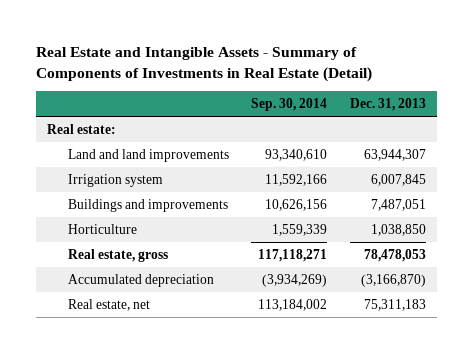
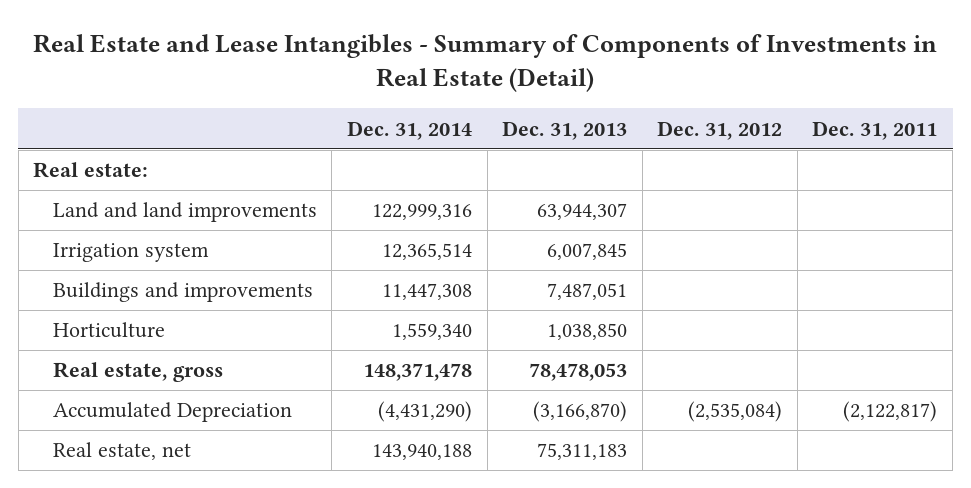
[35,46,372,82] Real Estate and Intangible Assets - Summary of Components of Investments in Real Estate (Detail) -> [33,34,938,93] Real Estate and Lease Intangibles - Summary of Components of Investments in Real Estate (Detail)
[251,98,328,112] Sep. 30, 2014 -> none
none -> [347,120,473,140] Dec. 31, 2014
none -> [657,120,783,140] Dec. 31, 2012
none -> [812,120,938,140] Dec. 31, 2011
[68,273,215,287] Accumulated depreciation -> [52,402,292,423] Accumulated Depreciation

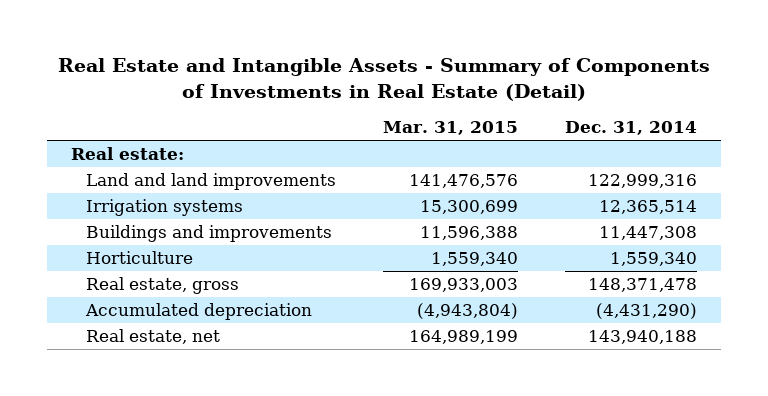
[33,34,938,93] Real Estate and Lease Intangibles - Summary of Components of Investments in Real Estate (Detail) -> [57,58,710,101] Real Estate and Intangible Assets - Summary of Components of Investments in Real Estate (Detail)
[502,120,628,140] Dec. 31, 2013 -> none
[657,120,783,140] Dec. 31, 2012 -> none
[812,120,938,140] Dec. 31, 2011 -> none
none -> [383,121,519,136] Mar. 31, 2015
[52,243,209,263] Irrigation system -> [85,198,243,216] Irrigation systems
[52,402,292,423] Accumulated Depreciation -> [84,302,312,320] Accumulated depreciation

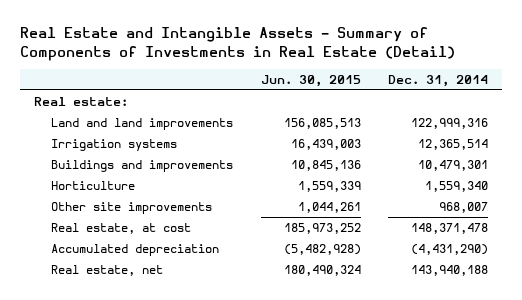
[383,121,519,136] Mar. 31, 2015 -> none
none -> [260,74,361,87] Jun. 30, 2015
[599,225,698,240] 11,447,308 -> [418,159,489,171] 10,479,301
none -> [50,201,212,214] Other site improvements
[85,276,239,294] Real estate, gross -> [50,222,191,234] Real estate, at cost

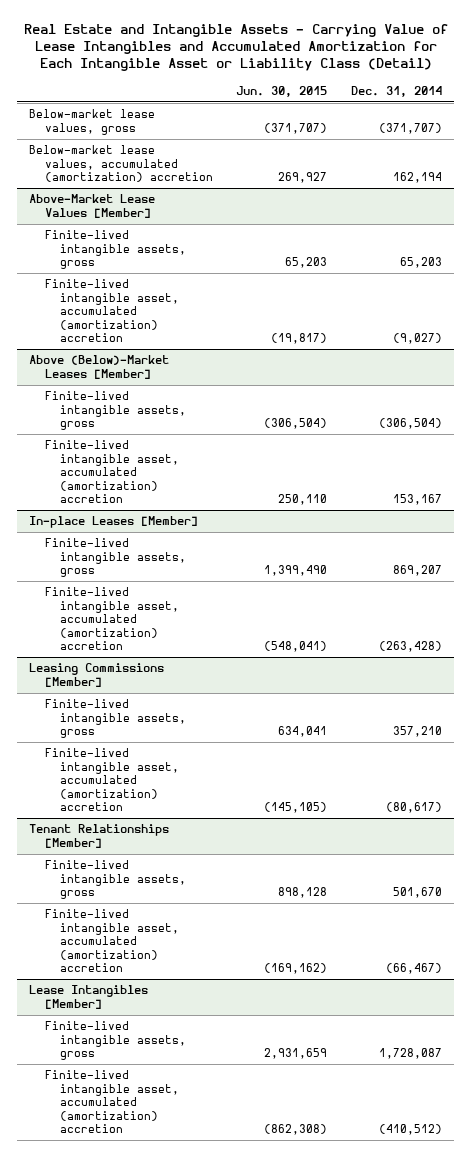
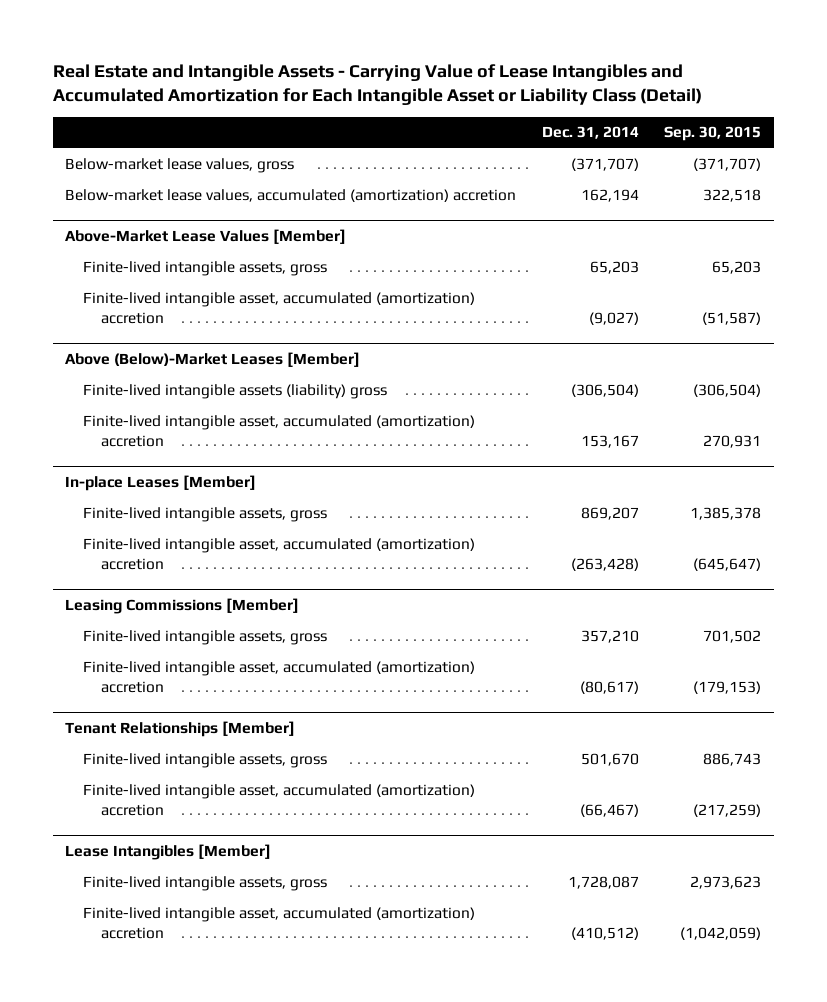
[236,85,328,97] Jun. 30, 2015 -> none
none -> [664,126,762,142] Sep. 30, 2015
[44,391,187,431] Finite-lived intangible assets, gross -> [83,384,388,400] Finite-lived intangible assets (liability) gross

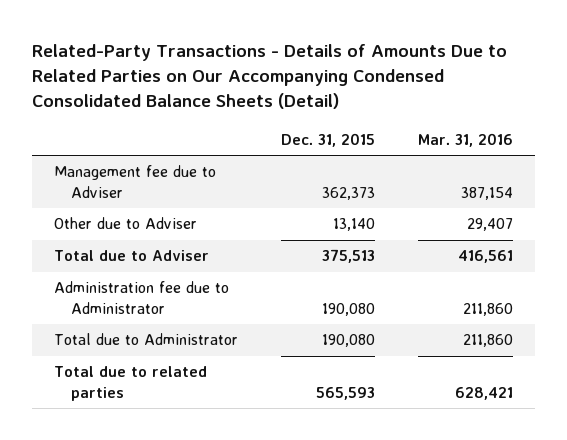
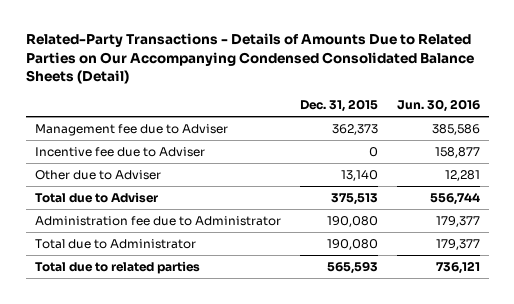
[418,132,514,147] Mar. 31, 2016 -> none
none -> [396,98,480,112] Jun. 30, 2016
none -> [34,146,205,157] Incentive fee due to Adviser

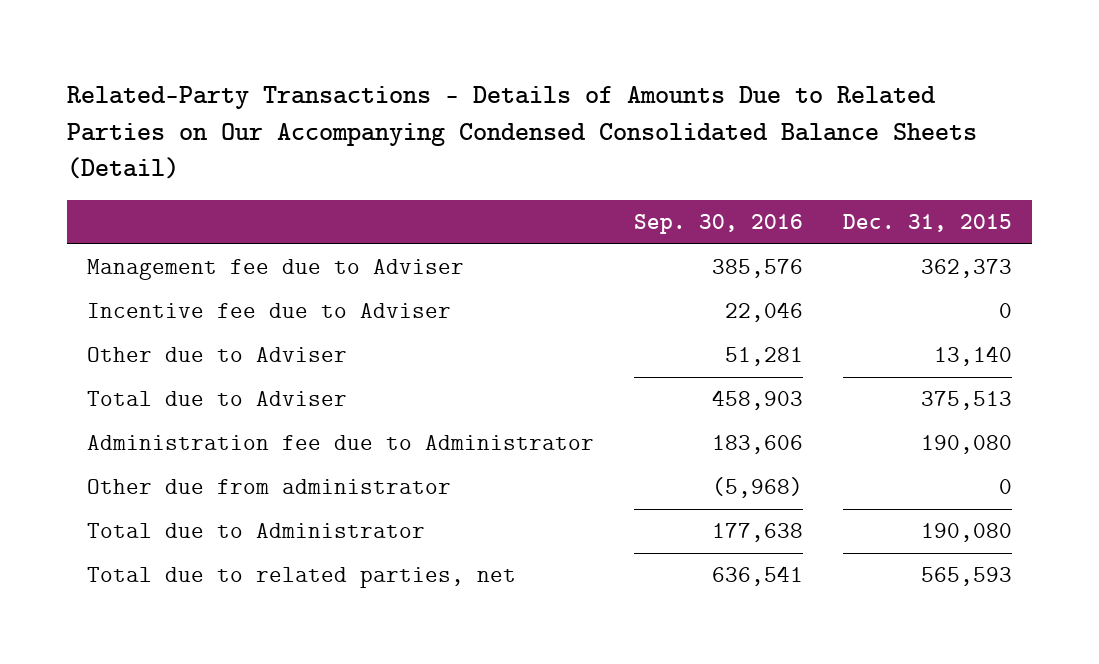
[396,98,480,112] Jun. 30, 2016 -> none
none -> [634,213,804,234] Sep. 30, 2016
none -> [86,479,451,495] Other due from administrator
[34,260,200,274] Total due to related parties -> [86,567,516,589] Total due to related parties, net

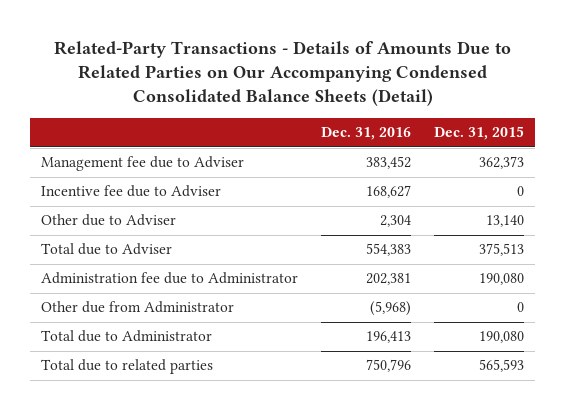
[634,213,804,234] Sep. 30, 2016 -> none
none -> [321,127,412,141] Dec. 31, 2016
[86,479,451,495] Other due from administrator -> [41,301,235,314] Other due from Administrator
[86,567,516,589] Total due to related parties, net -> [41,359,214,375] Total due to related parties

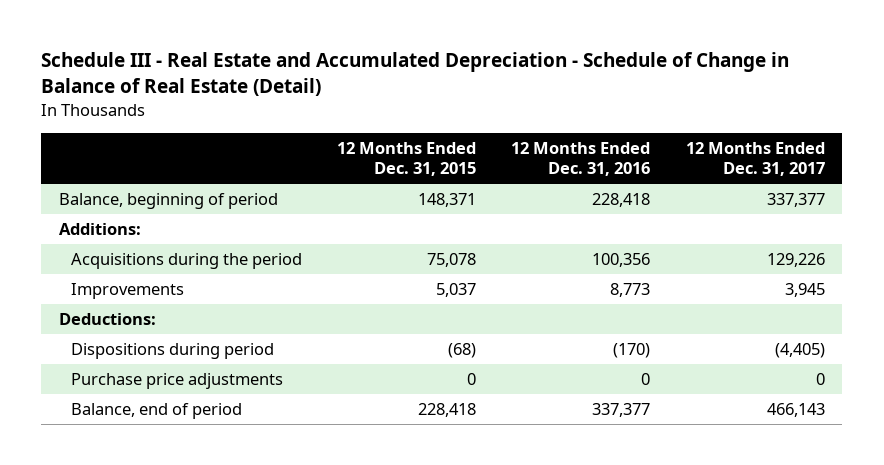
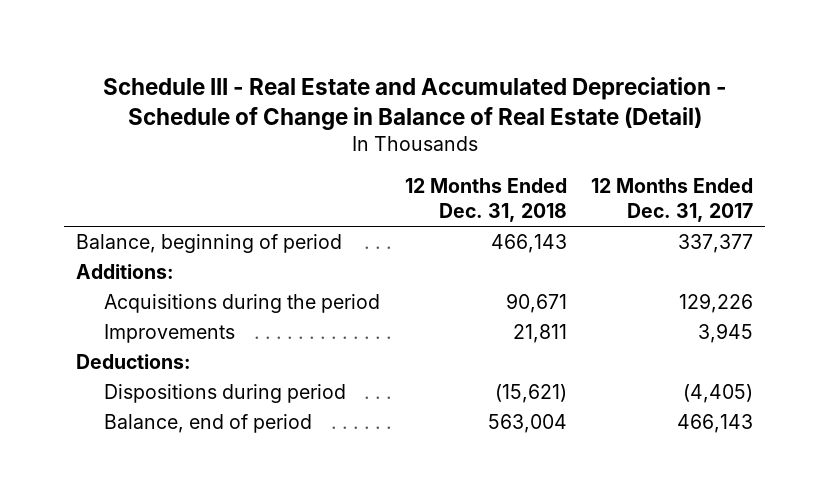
[337,141,477,176] 12 Months Ended Dec. 31, 2015 -> none
[511,141,651,176] 12 Months Ended Dec. 31, 2016 -> none
none -> [404,178,567,223] 12 Months Ended Dec. 31, 2018
[70,373,283,390] Purchase price adjustments -> none

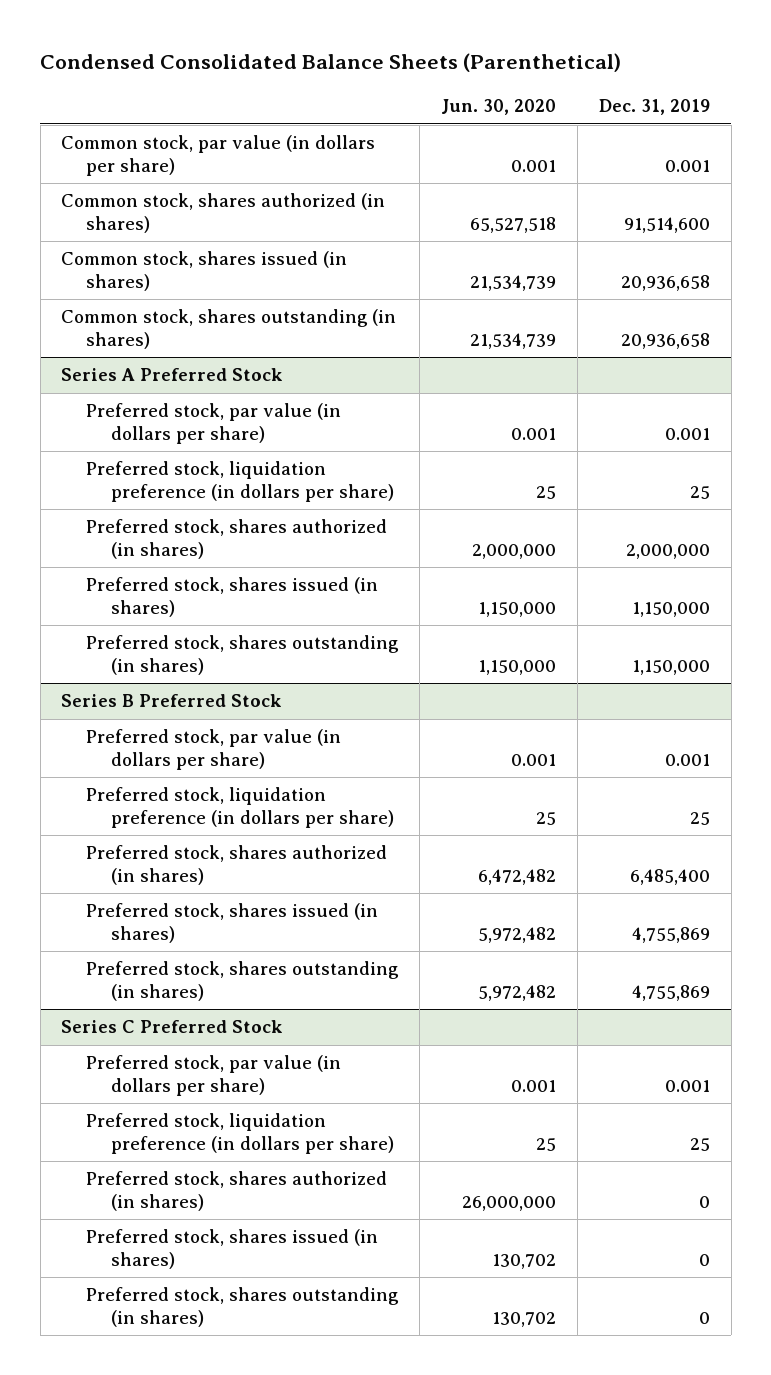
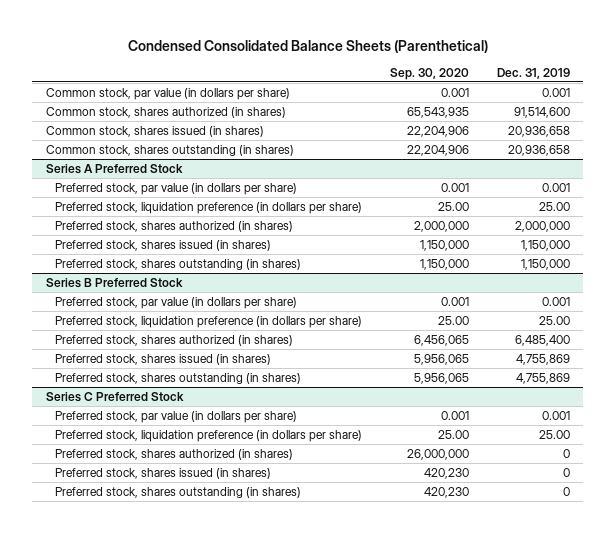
[441,98,557,115] Jun. 30, 2020 -> none
none -> [389,67,469,80] Sep. 30, 2020
[689,485,710,499] 25 -> [538,201,570,211] 25.00
[689,811,710,825] 25 -> [538,315,570,325] 25.00
[689,1137,710,1151] 25 -> [538,429,570,439] 25.00

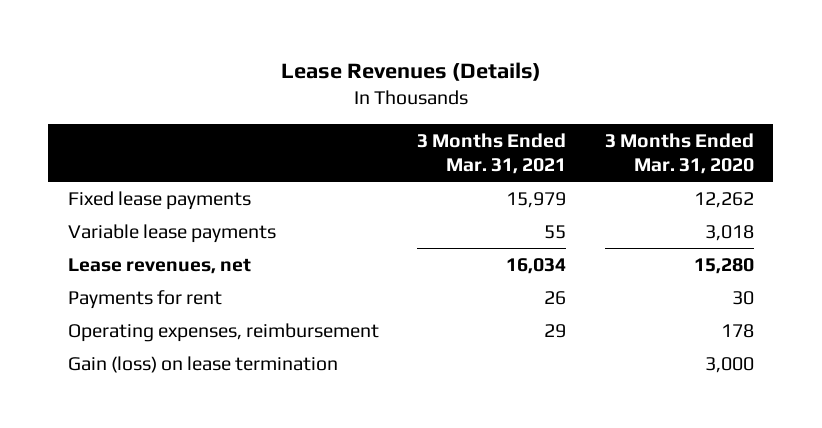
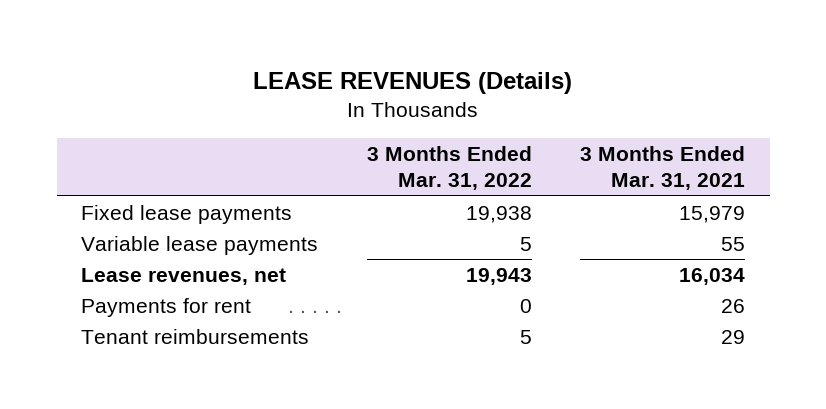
[280,62,541,82] Lease Revenues (Details) -> [253,72,573,95] LEASE REVENUES (Details)
[604,132,754,175] 3 Months Ended Mar. 31, 2020 -> none
none -> [366,145,532,191] 3 Months Ended Mar. 31, 2022
[67,322,379,342] Operating expenses, reimbursement -> none
[67,355,338,373] Gain (loss) on lease termination -> none
none -> [81,328,310,344] Tenant reimbursements

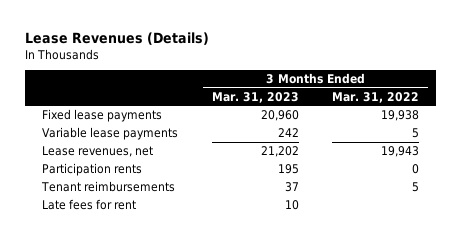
[253,72,573,95] LEASE REVENUES (Details) -> [24,31,209,45] Lease Revenues (Details)
[580,145,746,191] 3 Months Ended Mar. 31, 2021 -> none
none -> [211,91,299,103] Mar. 31, 2023
[81,297,252,317] Payments for rent -> [41,163,142,177] Participation rents
none -> [41,199,136,211] Late fees for rent

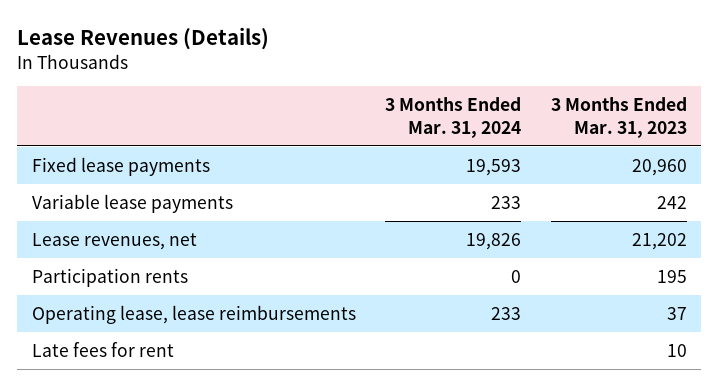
[332,91,420,103] Mar. 31, 2022 -> none
none -> [385,97,522,138] 3 Months Ended Mar. 31, 2024
[40,181,175,193] Tenant reimbursements -> none
none -> [31,304,356,324] Operating lease, lease reimbursements

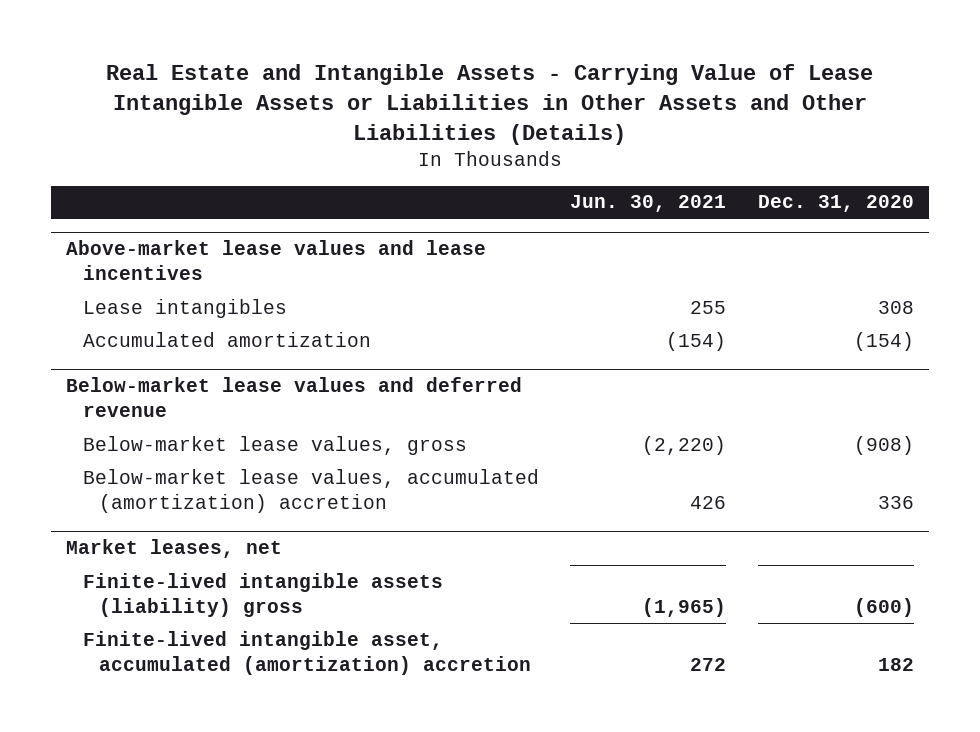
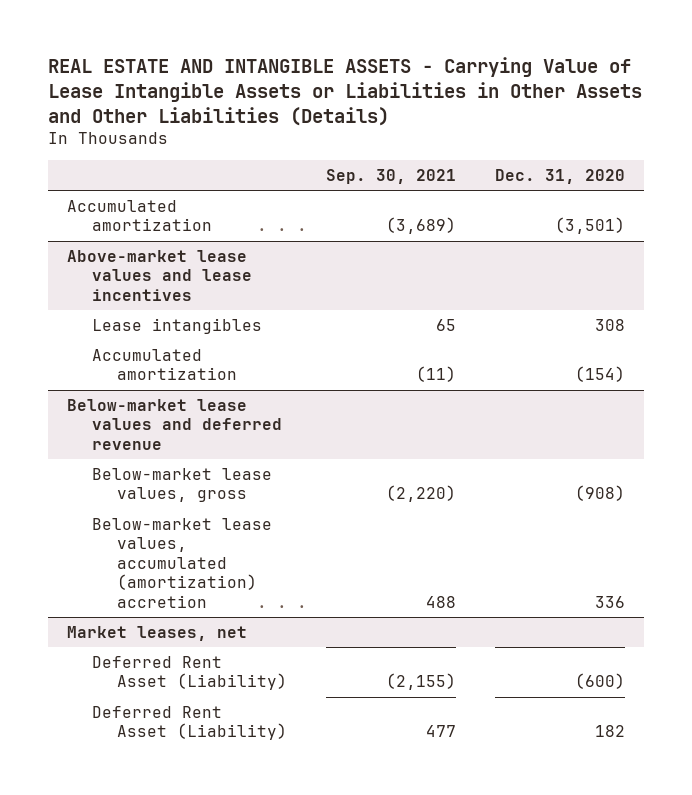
[105,64,873,146] Real Estate and Intangible Assets - Carrying Value of Lease Intangible Assets or Liabilities in Other Assets and Other Liabilities (Details) -> [48,56,643,126] REAL ESTATE AND INTANGIBLE ASSETS - Carrying Value of Lease Intangible Assets or Liabilities in Other Assets and Other Liabilities (Details)
[570,195,727,213] Jun. 30, 2021 -> none
none -> [325,169,456,185] Sep. 30, 2021
none -> [67,199,213,232] Accumulated amortization
[82,572,443,617] Finite-lived intangible assets (liability) gross -> [92,655,288,691] Deferred Rent Asset (Liability)
[82,630,532,675] Finite-lived intangible asset, accumulated (amortization) accretion -> [92,705,288,741] Deferred Rent Asset (Liability)

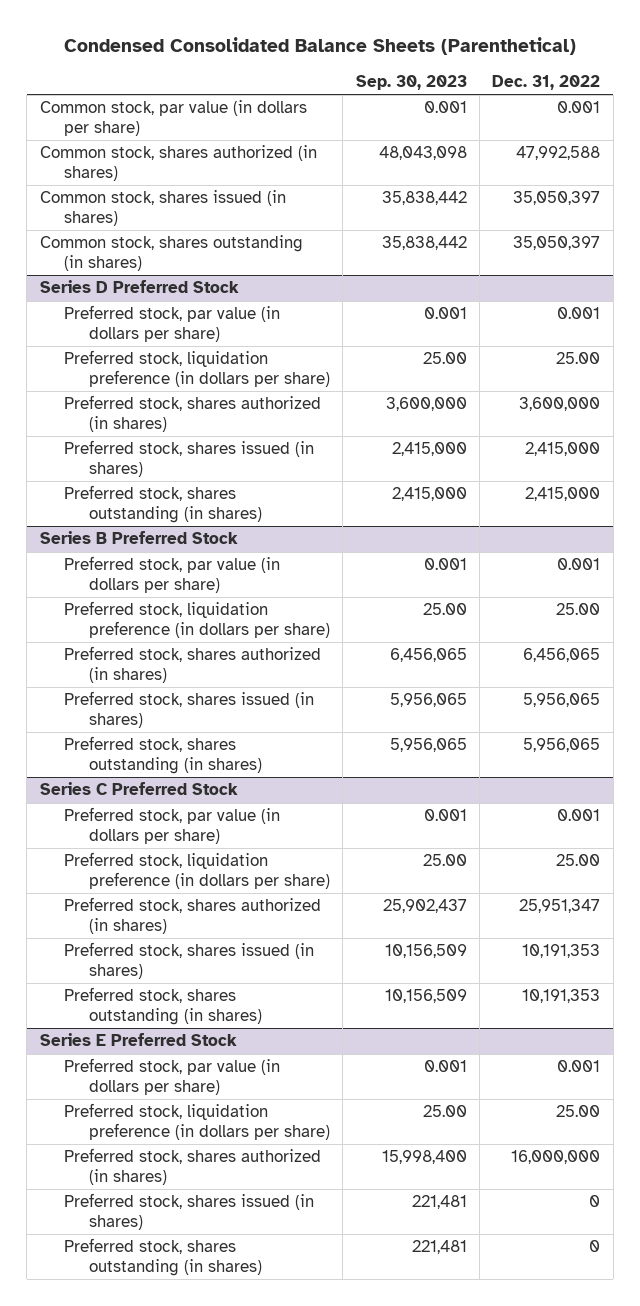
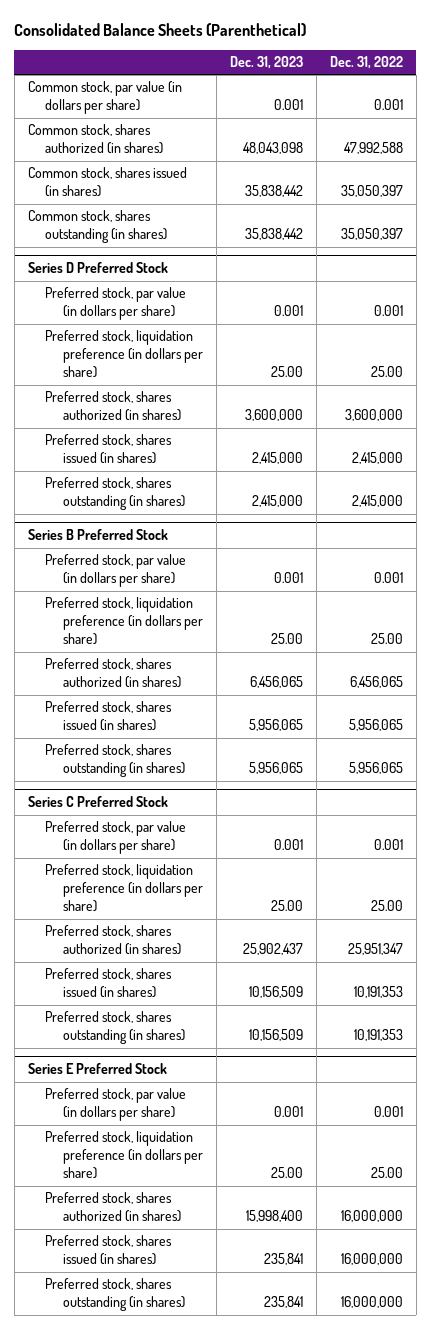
[64,37,577,56] Condensed Consolidated Balance Sheets (Parenthetical) -> [14,22,307,36] Consolidated Balance Sheets (Parenthetical)
[355,74,467,90] Sep. 30, 2023 -> none
none -> [229,56,303,70] Dec. 31, 2023
[589,1195,601,1208] 0 -> [340,1253,403,1266] 16,000,000
[589,1240,601,1253] 0 -> [340,1296,403,1309] 16,000,000

